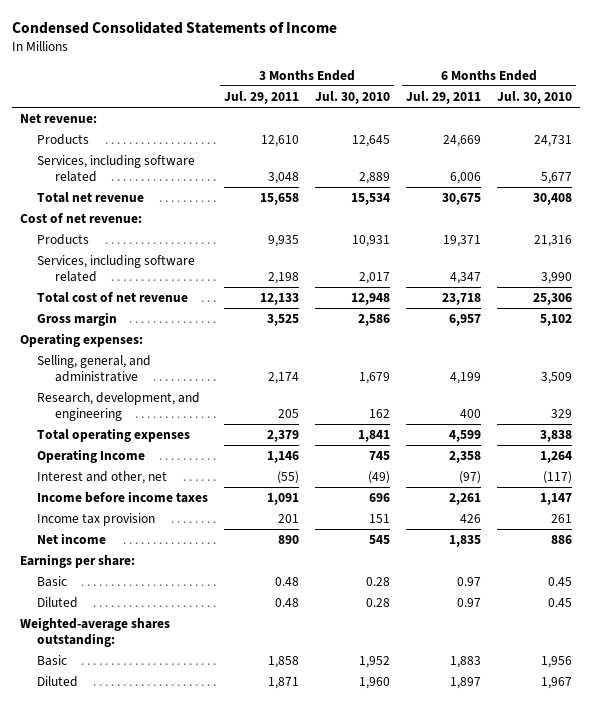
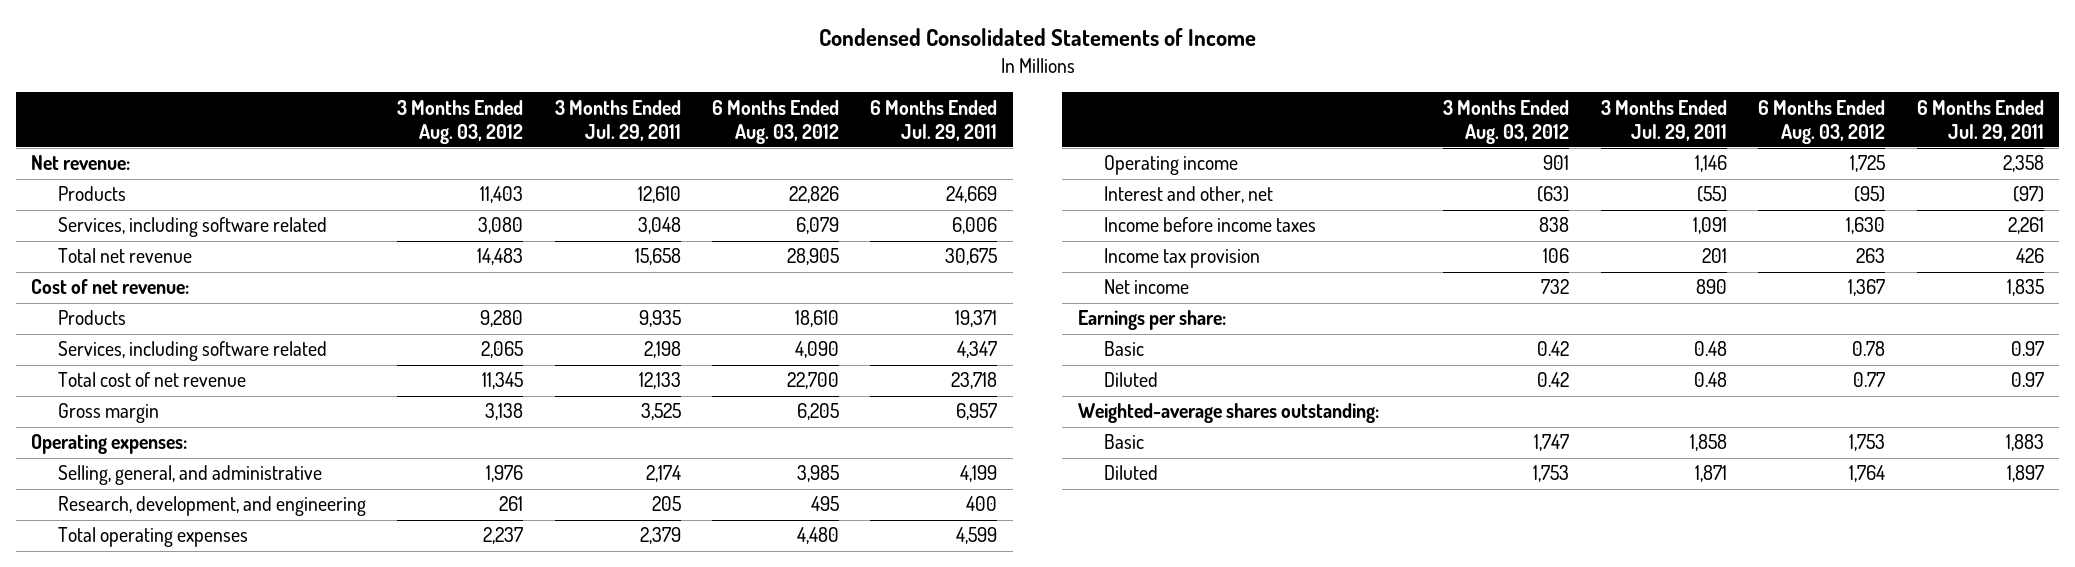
[315,90,391,104] Jul. 30, 2010 -> none
[497,90,573,104] Jul. 30, 2010 -> none
none -> [397,99,524,144] 3 Months Ended Aug. 03, 2012
none -> [711,99,839,144] 6 Months Ended Aug. 03, 2012
[37,449,146,464] Operating Income -> [1103,155,1238,176] Operating income

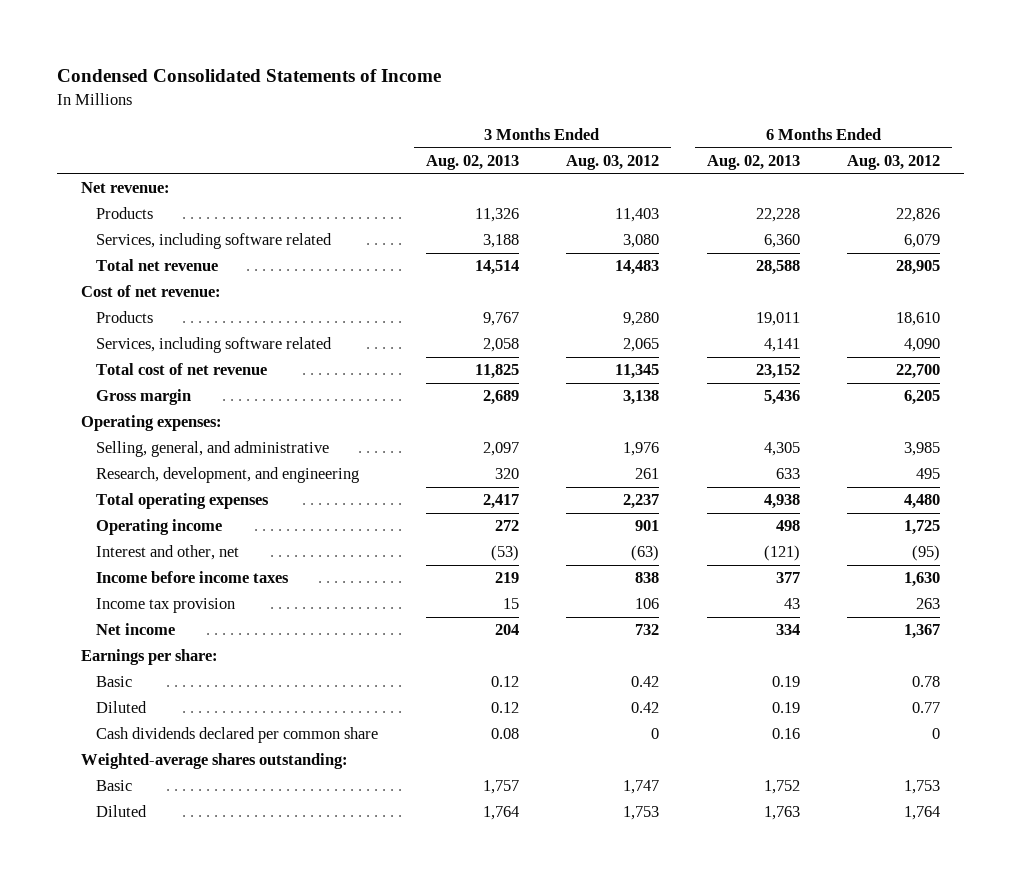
[554,99,681,141] 3 Months Ended Jul. 29, 2011 -> none
[870,99,998,141] 6 Months Ended Jul. 29, 2011 -> none
none -> [425,154,519,170] Aug. 02, 2013
none -> [706,154,800,170] Aug. 02, 2013
none -> [96,727,379,744] Cash dividends declared per common share

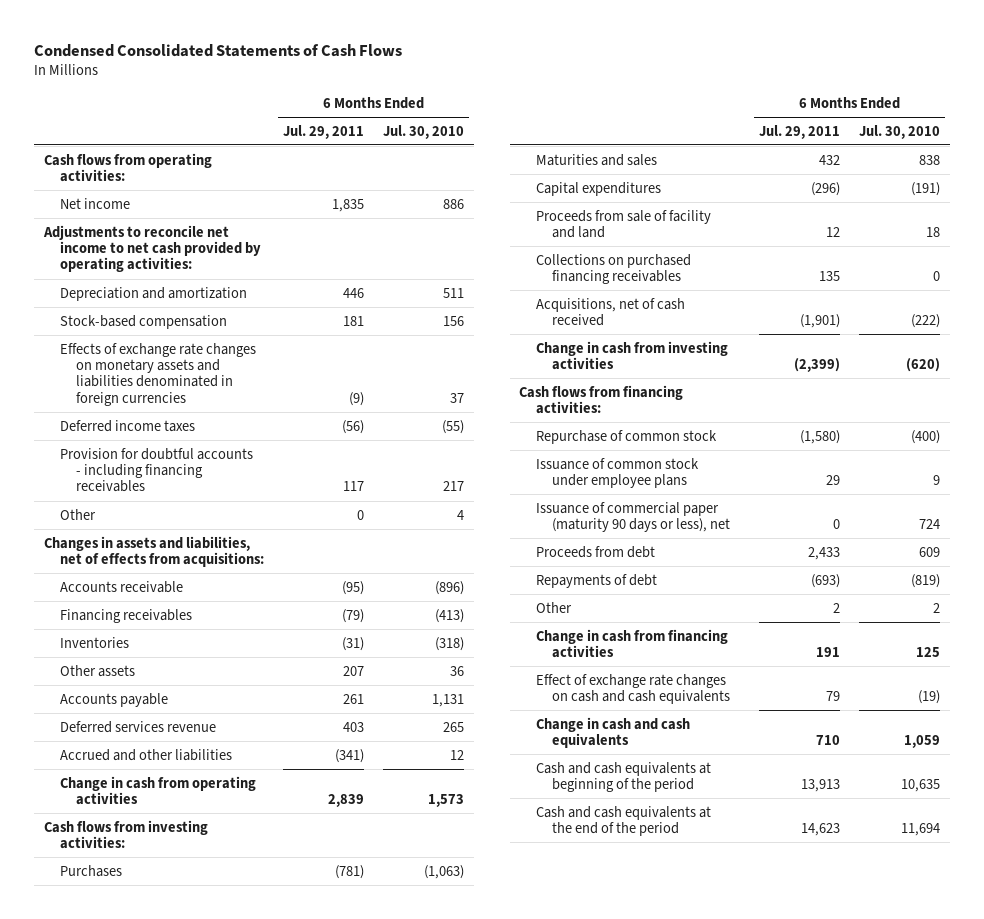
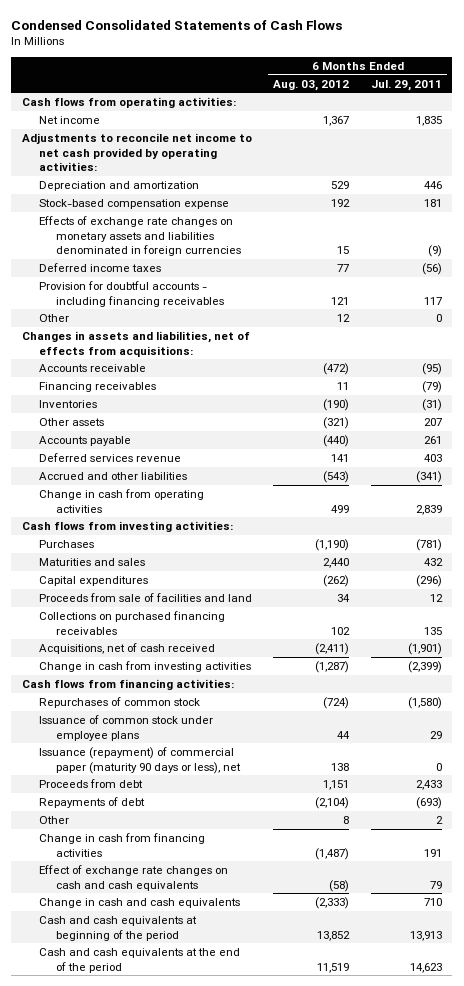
[383,124,465,139] Jul. 30, 2010 -> none
none -> [273,79,350,91] Aug. 03, 2012
[59,314,227,329] Stock-based compensation -> [39,198,230,209] Stock-based compensation expense
[535,209,711,238] Proceeds from sale of facility and land -> [39,592,253,602] Proceeds from sale of facilities and land
[535,429,717,444] Repurchase of common stock -> [39,696,201,708] Repurchases of common stock
[535,501,730,532] Issuance of commercial paper (maturity 90 days or less), net -> [39,746,242,774] Issuance (repayment) of commercial paper (maturity 90 days or less), net

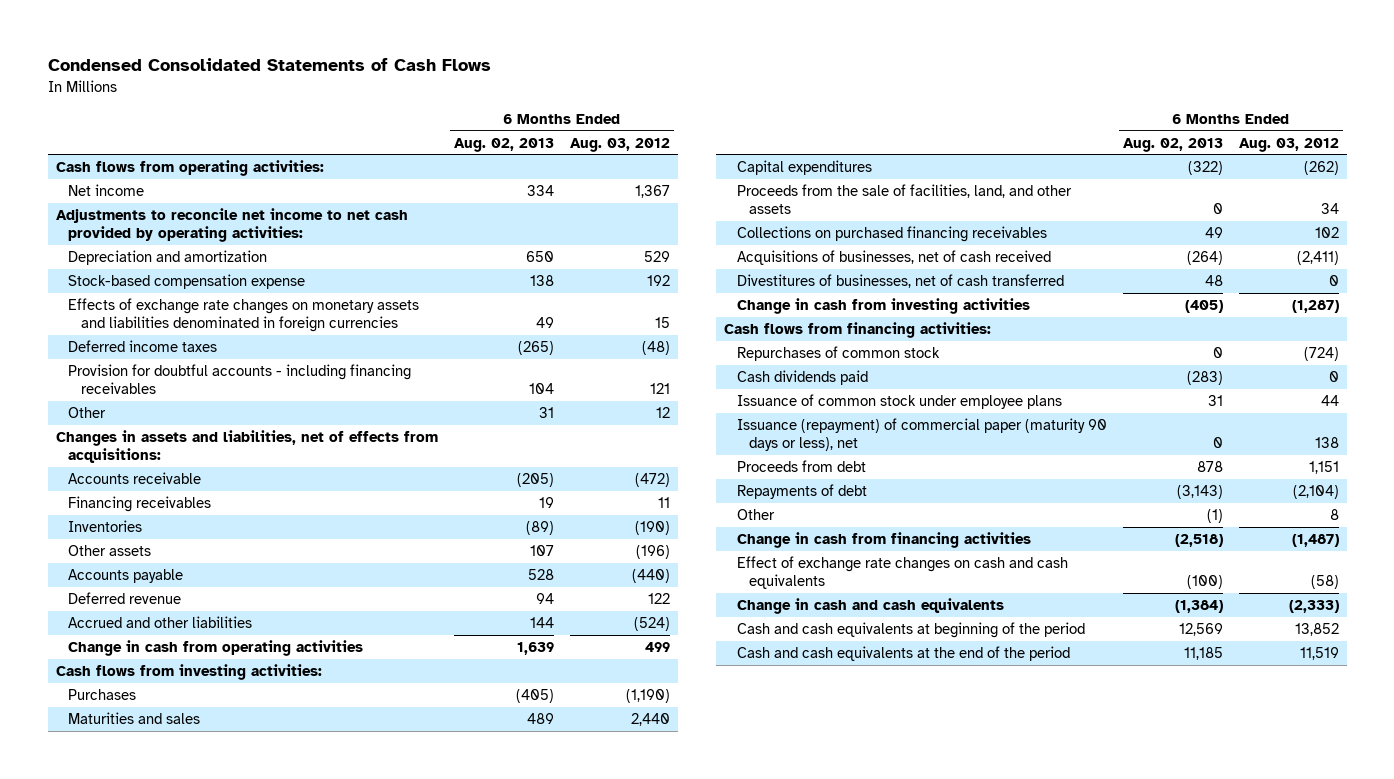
[370,79,442,91] Jul. 29, 2011 -> none
none -> [454,137,555,152] Aug. 02, 2013
[337,263,350,272] 77 -> [642,341,671,356] (48)
[323,416,350,429] (321) -> [636,545,671,560] (196)
[39,452,182,462] Deferred services revenue -> [68,592,182,605] Deferred revenue
[331,453,350,462] 141 -> [648,593,671,605] 122
[323,470,350,483] (543) -> [634,617,671,632] (524)
[39,592,253,602] Proceeds from sale of facilities and land -> [736,184,1072,214] Proceeds from the sale of facilities, land, and other assets
[39,642,216,654] Acquisitions, net of cash received -> [736,250,1051,266] Acquisitions of businesses, net of cash received
none -> [736,274,1064,289] Divestitures of businesses, net of cash transferred
none -> [736,370,868,386] Cash dividends paid

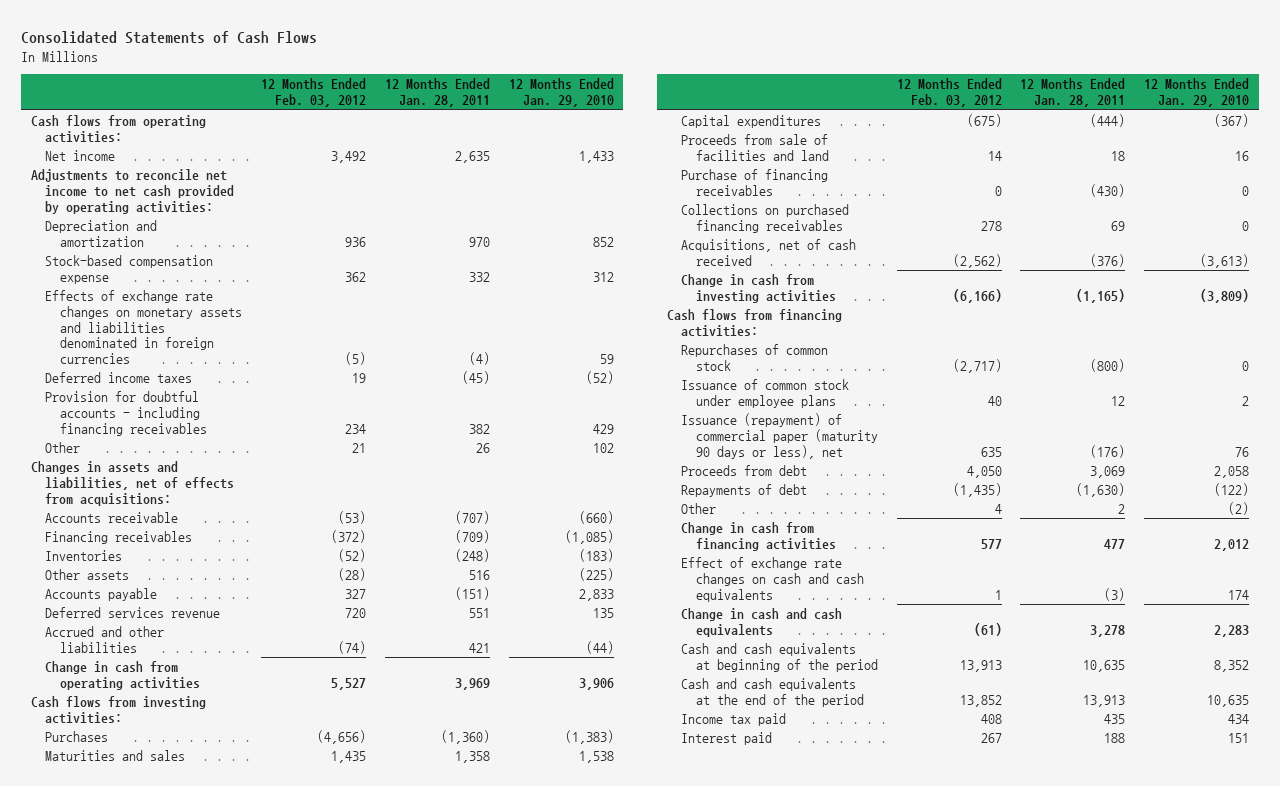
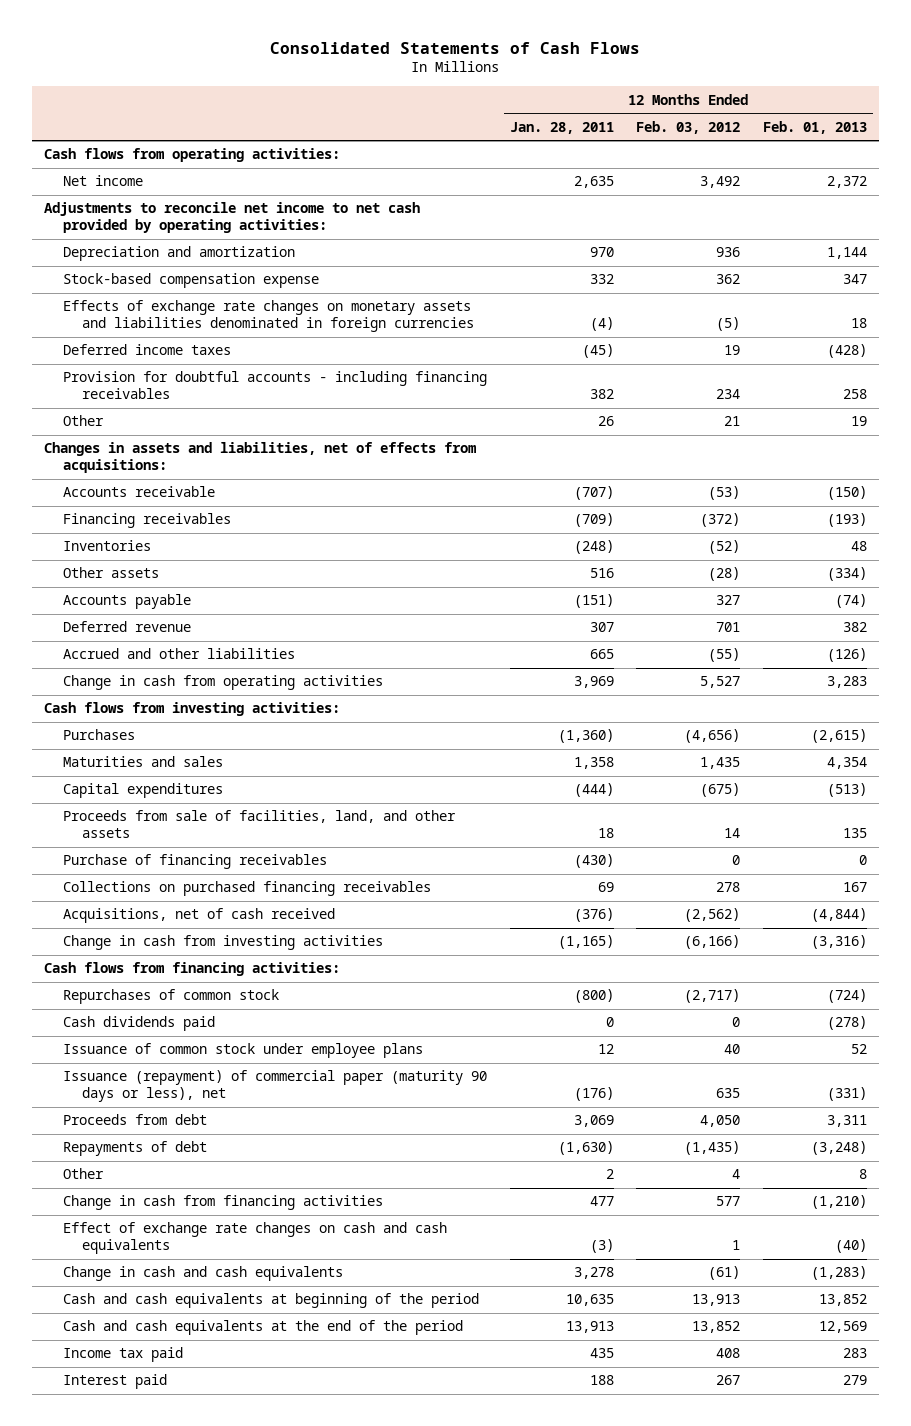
[508,78,614,108] 12 Months Ended Jan. 29, 2010 -> none
none -> [763,120,868,134] Feb. 01, 2013
[45,607,221,619] Deferred services revenue -> [62,621,191,633] Deferred revenue
[344,608,366,619] 720 -> [716,622,741,633] 701
[468,608,490,619] 551 -> [589,622,614,633] 307
[337,640,366,654] (74) -> [708,648,741,663] (55)
[468,642,490,653] 421 -> [589,649,614,660] 665
[681,134,829,161] Proceeds from sale of facilities and land -> [62,810,456,839] Proceeds from sale of facilities, land, and other assets
none -> [62,1016,215,1032] Cash dividends paid

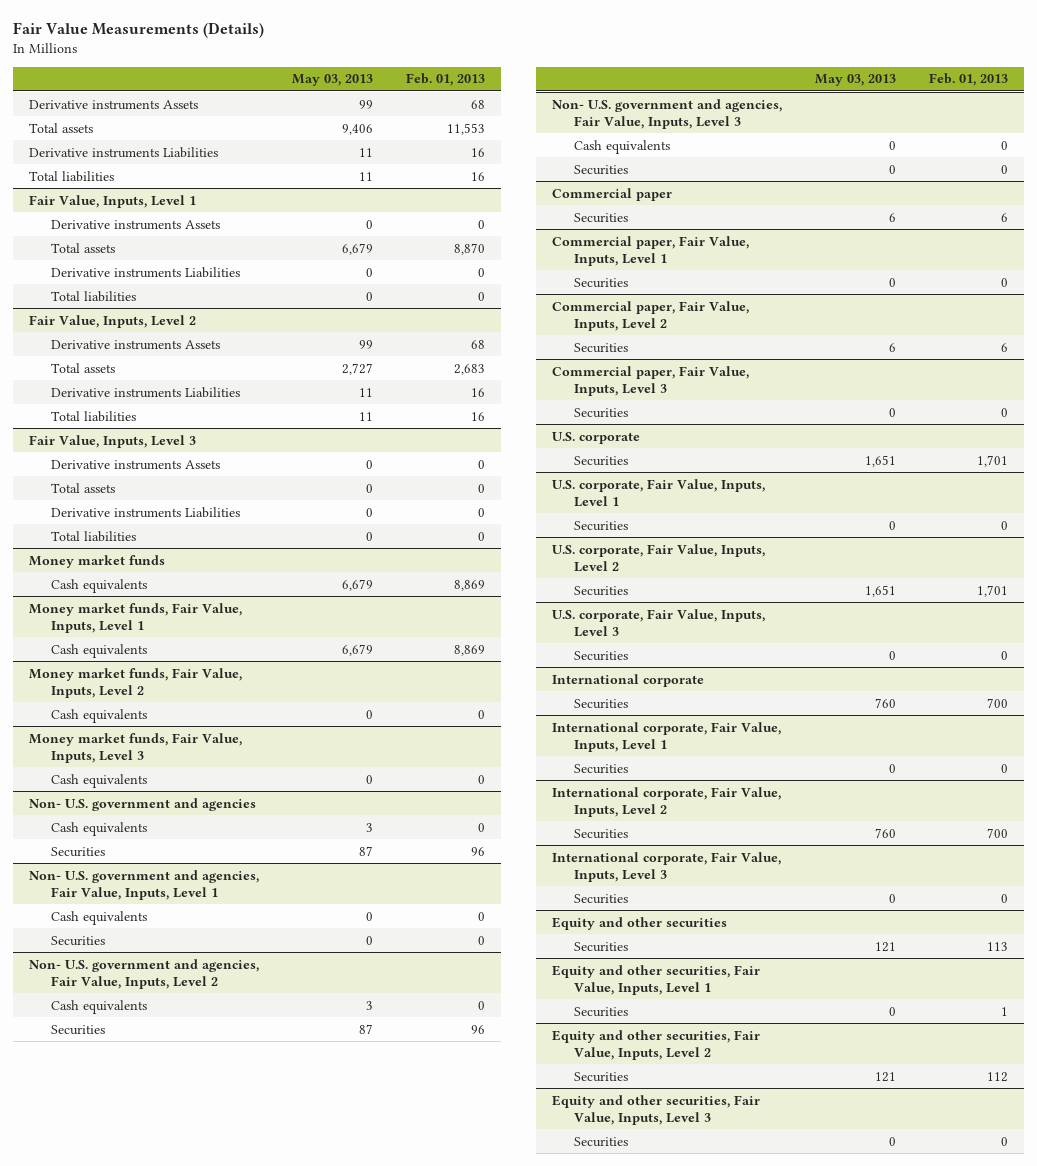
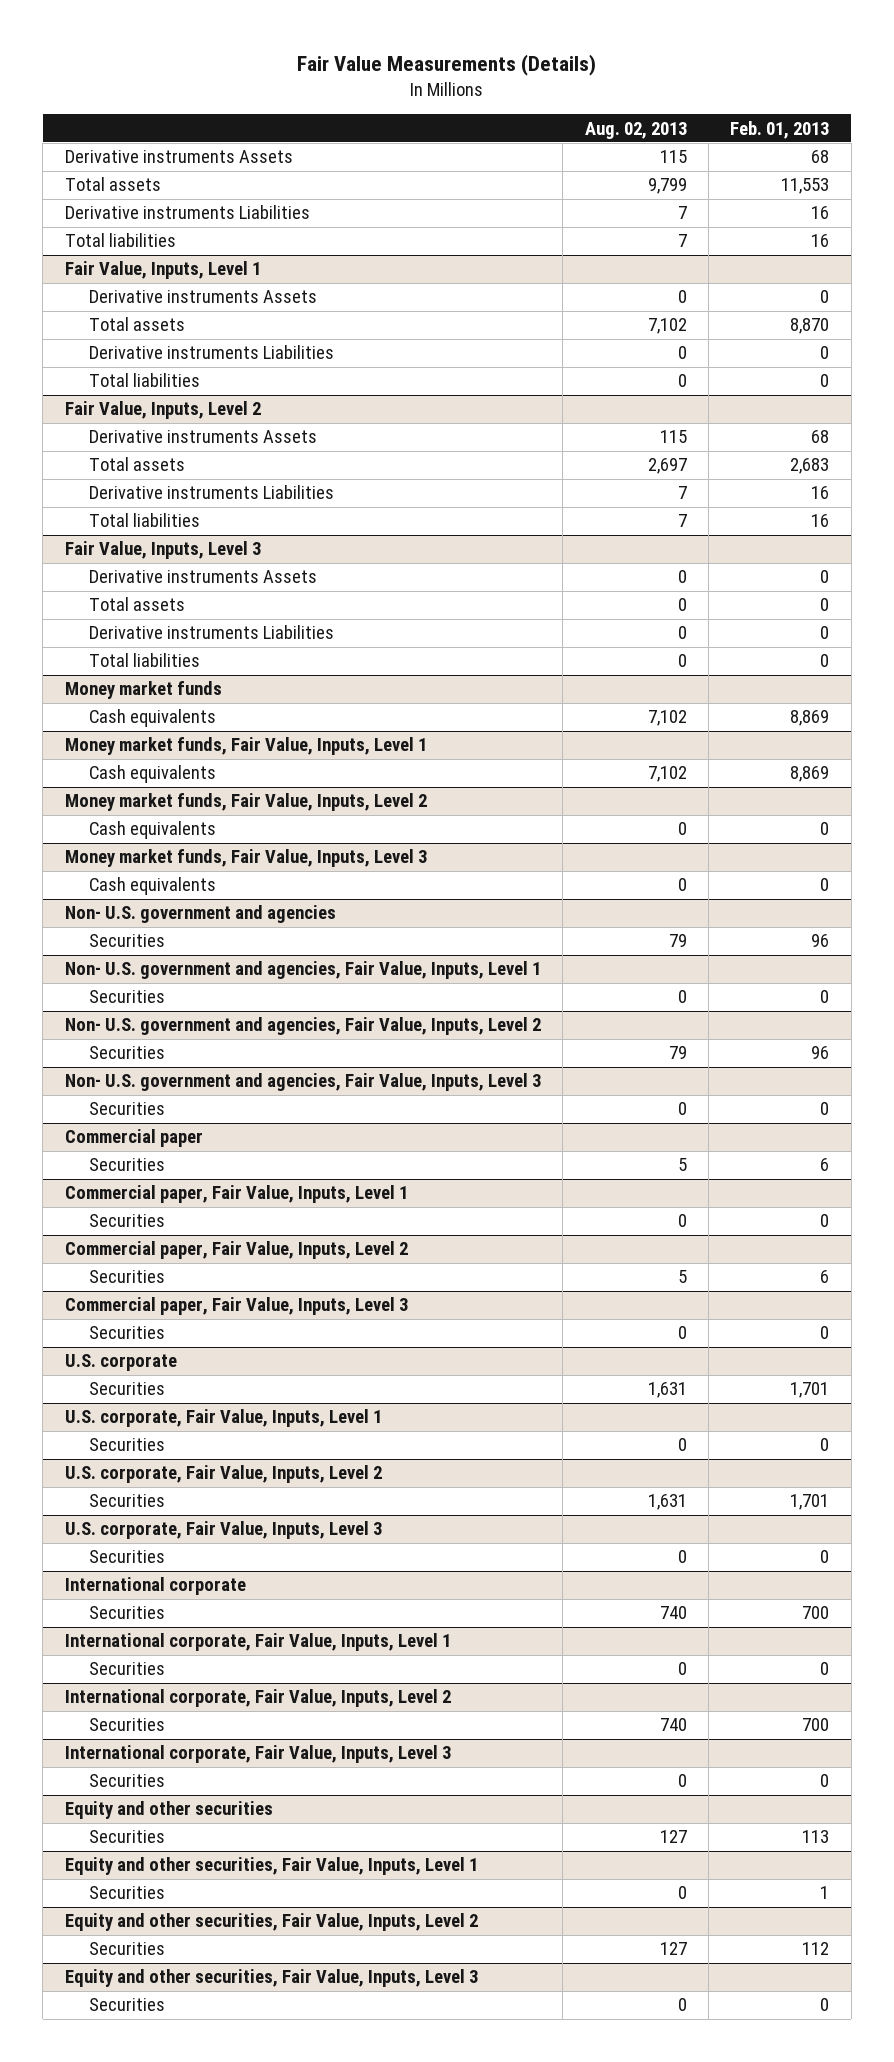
[292,74,374,87] May 03, 2013 -> none
none -> [584,121,687,139] Aug. 02, 2013
[51,821,148,836] Cash equivalents -> none
[51,910,148,925] Cash equivalents -> none
[51,999,148,1014] Cash equivalents -> none
[574,139,671,154] Cash equivalents -> none

